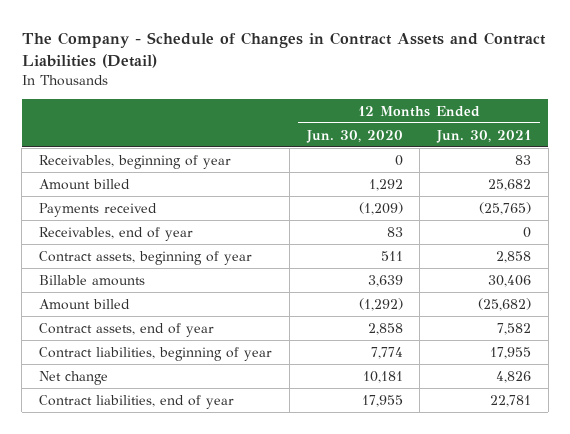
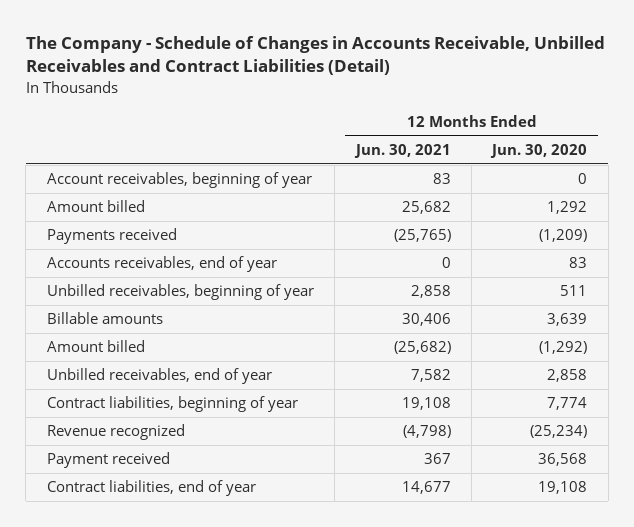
[21,31,546,68] The Company - Schedule of Changes in Contract Assets and Contract Liabilities (Detail) -> [25,36,605,76] The Company - Schedule of Changes in Accounts Receivable, Unbilled Receivables and Contract Liabilities (Detail)
[39,154,232,169] Receivables, beginning of year -> [46,172,312,189] Account receivables, beginning of year
[39,226,194,241] Receivables, end of year -> [46,256,277,273] Accounts receivables, end of year
[39,250,253,265] Contract assets, beginning of year -> [46,284,314,301] Unbilled receivables, beginning of year
[39,370,109,385] Net change -> none
[39,322,215,337] Contract assets, end of year -> [46,368,272,385] Unbilled receivables, end of year
[490,346,532,359] 17,955 -> [401,397,451,411] 19,108
none -> [46,424,185,441] Revenue recognized
none -> [46,452,170,469] Payment received
[361,394,403,407] 17,955 -> [538,481,588,495] 19,108
[490,394,532,407] 22,781 -> [401,481,451,495] 14,677

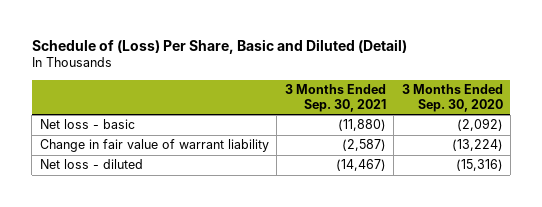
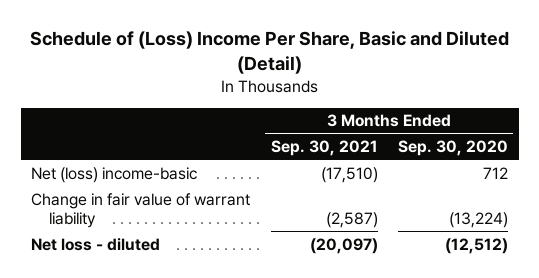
[31,38,407,54] Schedule of (Loss) Per Share, Basic and Diluted (Detail) -> [29,31,509,75] Schedule of (Loss) Income Per Share, Basic and Diluted (Detail)
[39,119,135,130] Net loss - basic -> [30,166,197,183] Net (loss) income-basic
[337,119,386,132] (11,880) -> [320,166,378,183] (17,510)
[456,118,503,132] (2,092) -> [483,166,509,179] 712
[335,159,386,172] (14,467) -> [309,237,378,254] (20,097)
[455,159,503,172] (15,316) -> [445,237,509,254] (12,512)

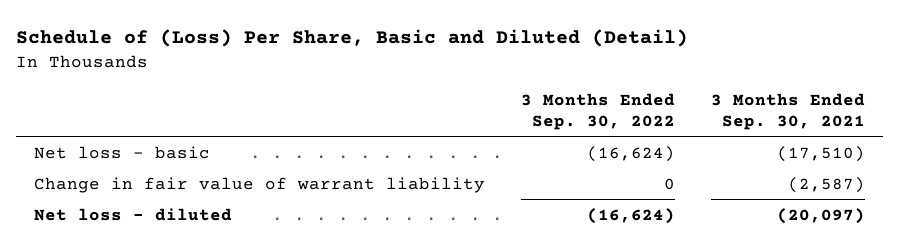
[29,31,509,75] Schedule of (Loss) Income Per Share, Basic and Diluted (Detail) -> [16,29,689,48] Schedule of (Loss) Per Share, Basic and Diluted (Detail)
[398,139,509,156] Sep. 30, 2020 -> none
none -> [520,92,675,130] 3 Months Ended Sep. 30, 2022
[30,166,197,183] Net (loss) income-basic -> [34,145,211,159] Net loss - basic

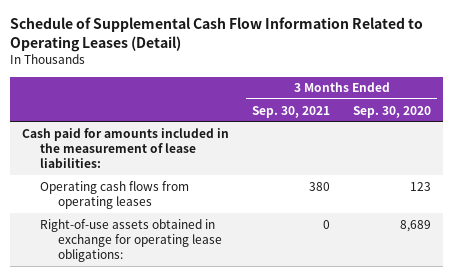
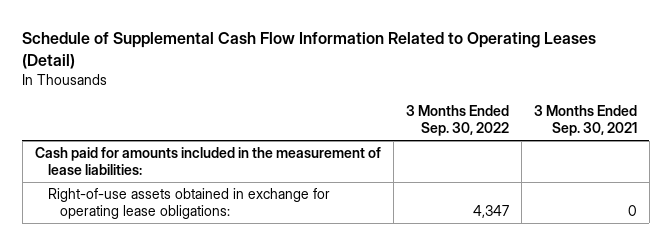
[353,105,432,118] Sep. 30, 2020 -> none
none -> [405,105,509,137] 3 Months Ended Sep. 30, 2022
[40,180,190,209] Operating cash flows from operating leases -> none

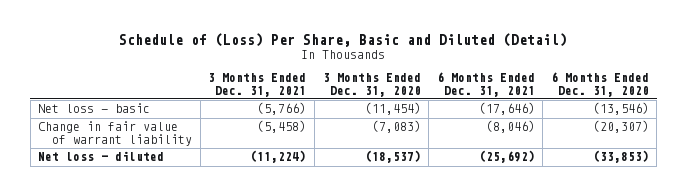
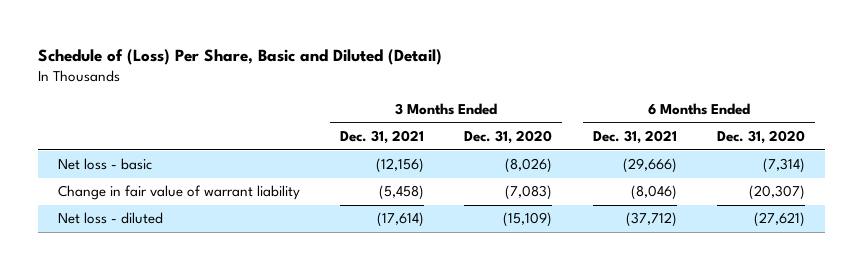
[257,102,307,116] (5,766) -> [375,158,424,174] (12,156)
[364,102,421,116] (11,454) -> [505,158,553,174] (8,026)
[478,102,535,116] (17,646) -> [622,158,677,174] (29,666)
[592,102,649,116] (13,546) -> [762,158,805,174] (7,314)
[250,150,307,164] (11,224) -> [376,212,424,228] (17,614)
[364,150,421,164] (18,537) -> [503,212,553,228] (15,109)
[478,150,535,164] (25,692) -> [625,212,677,228] (37,712)
[592,150,649,164] (33,853) -> [753,212,805,228] (27,621)

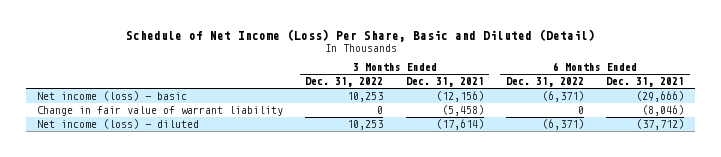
[37,48,442,65] Schedule of (Loss) Per Share, Basic and Diluted (Detail) -> [125,28,595,42] Schedule of Net Income (Loss) Per Share, Basic and Diluted (Detail)
[464,129,553,144] Dec. 31, 2020 -> none
[716,129,805,144] Dec. 31, 2020 -> none
none -> [305,77,384,88] Dec. 31, 2022
none -> [506,77,585,88] Dec. 31, 2022
[57,158,152,171] Net loss - basic -> [37,91,188,102] Net income (loss) - basic
[57,212,163,225] Net loss - diluted -> [37,119,200,130] Net income (loss) - diluted

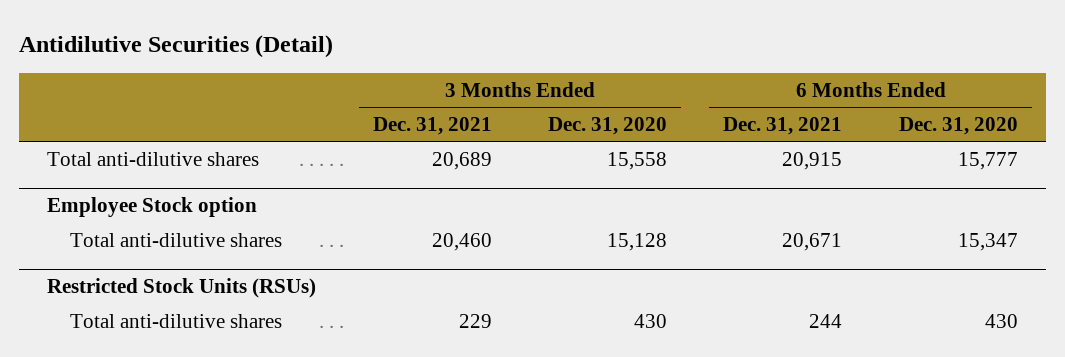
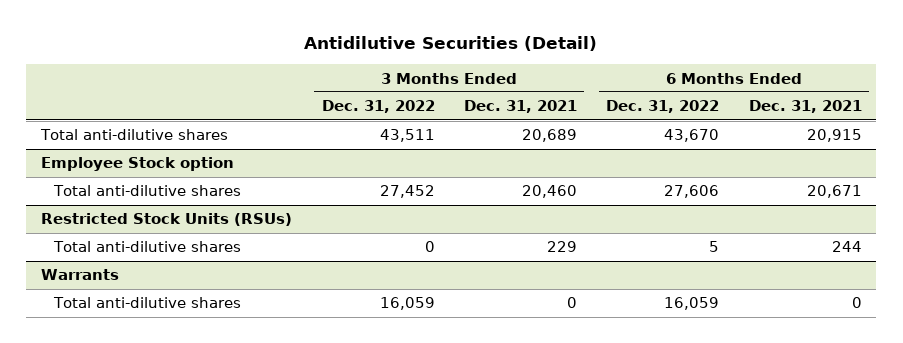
[548,117,668,136] Dec. 31, 2020 -> none
[898,117,1018,136] Dec. 31, 2020 -> none
none -> [321,100,435,114] Dec. 31, 2022
none -> [606,100,720,114] Dec. 31, 2022
none -> [41,269,120,281] Warrants
none -> [53,297,242,309] Total anti-dilutive shares

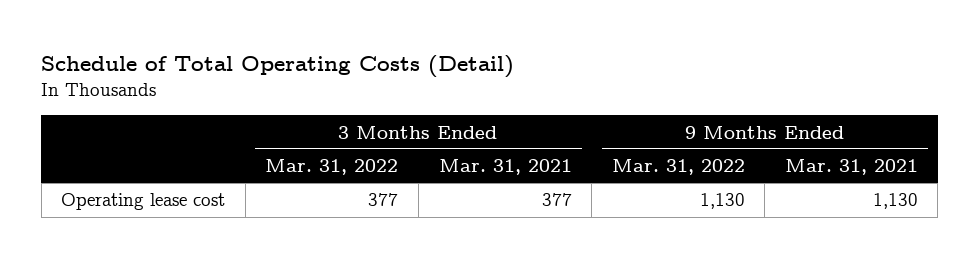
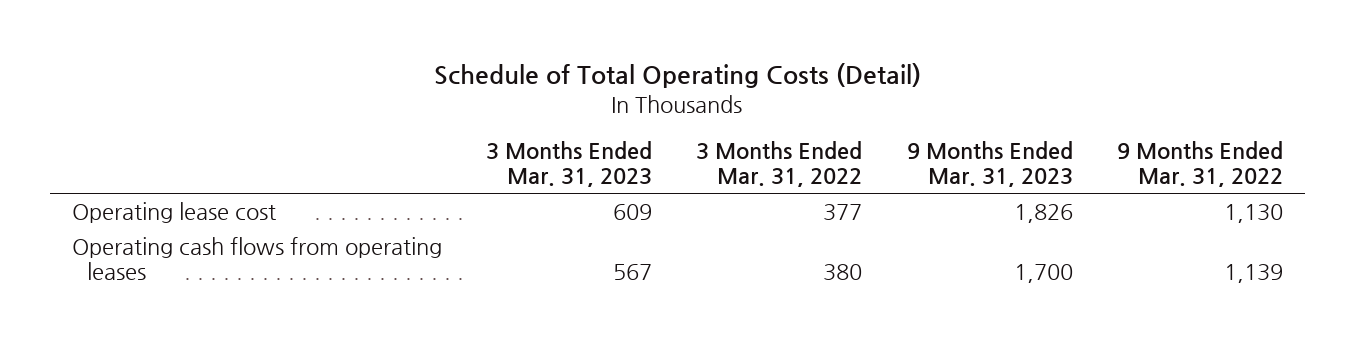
[438,159,572,176] Mar. 31, 2021 -> none
[784,159,918,176] Mar. 31, 2021 -> none
none -> [486,140,653,188] 3 Months Ended Mar. 31, 2023
none -> [906,140,1073,188] 9 Months Ended Mar. 31, 2023
none -> [71,237,442,281] Operating cash flows from operating leases

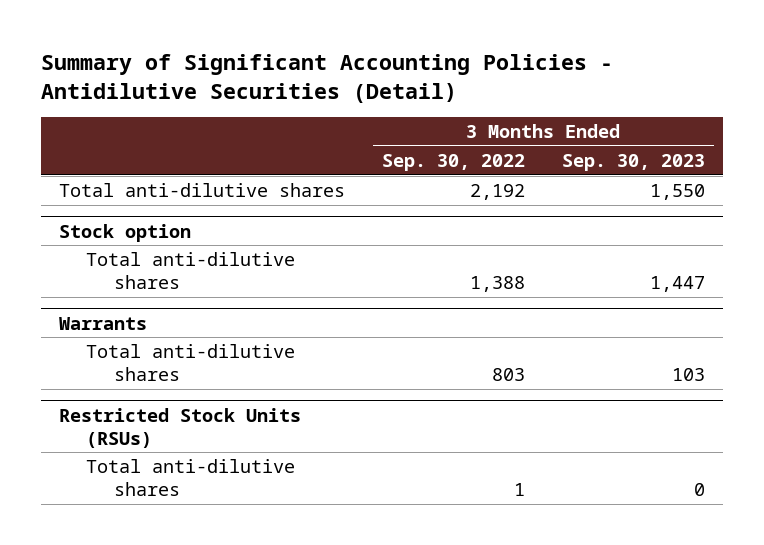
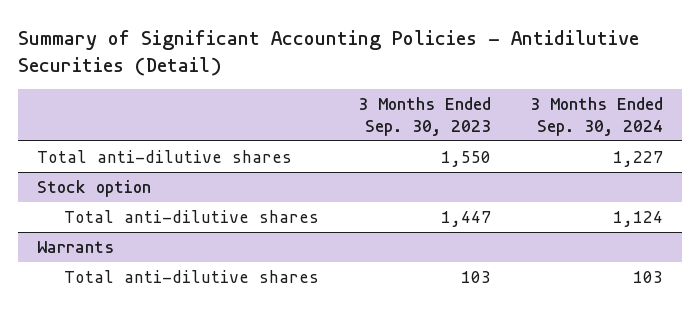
[382,153,526,171] Sep. 30, 2022 -> none
none -> [529,97,663,136] 3 Months Ended Sep. 30, 2024
[59,407,302,448] Restricted Stock Units (RSUs) -> none
[86,459,296,497] Total anti-dilutive shares -> none

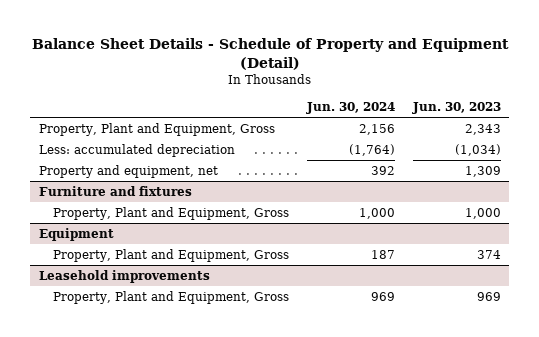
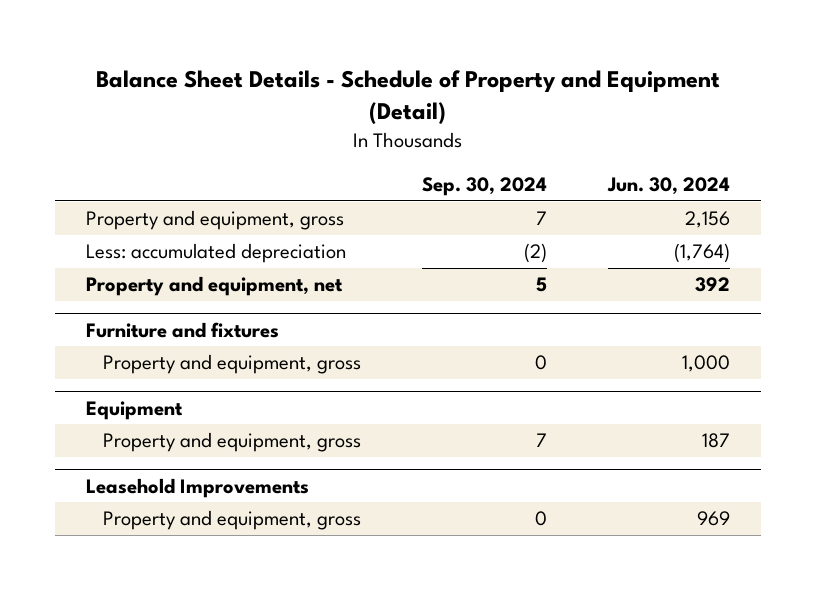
[411,102,501,115] Jun. 30, 2023 -> none
none -> [422,177,548,197] Sep. 30, 2024
[38,122,275,136] Property, Plant and Equipment, Gross -> [85,210,344,231] Property and equipment, gross
[53,206,290,220] Property, Plant and Equipment, Gross -> [103,354,362,375] Property and equipment, gross
[53,248,290,262] Property, Plant and Equipment, Gross -> [103,432,362,453] Property and equipment, gross
[38,269,210,283] Leasehold improvements -> [85,477,309,498] Leasehold Improvements
[53,290,290,304] Property, Plant and Equipment, Gross -> [103,510,362,531] Property and equipment, gross

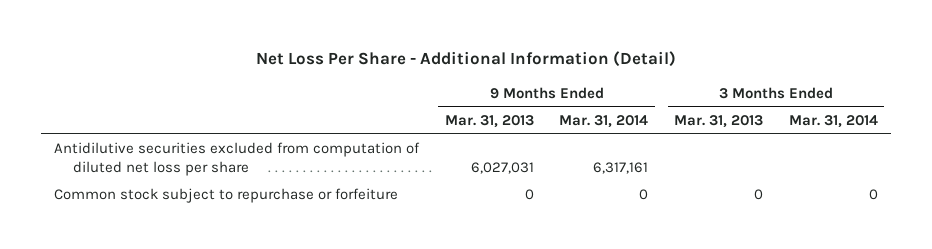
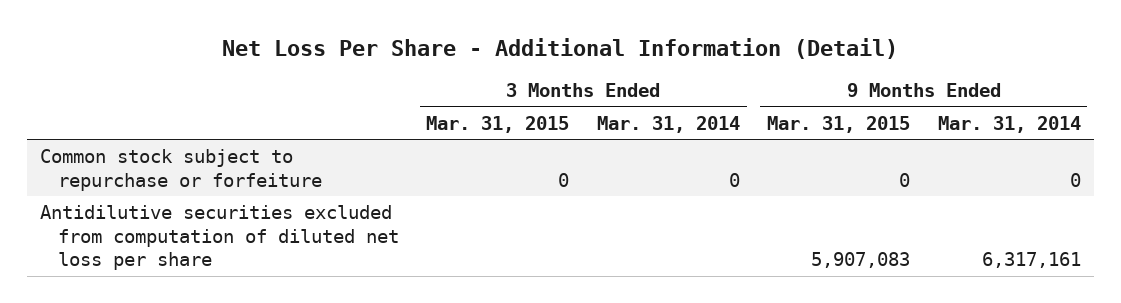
[444,115,534,129] Mar. 31, 2013 -> none
[674,115,764,129] Mar. 31, 2013 -> none
none -> [426,115,570,133] Mar. 31, 2015
none -> [767,115,911,133] Mar. 31, 2015
[53,142,420,176] Antidilutive securities excluded from computation of diluted net loss per share -> [40,205,399,271] Antidilutive securities excluded from computation of diluted net loss per share

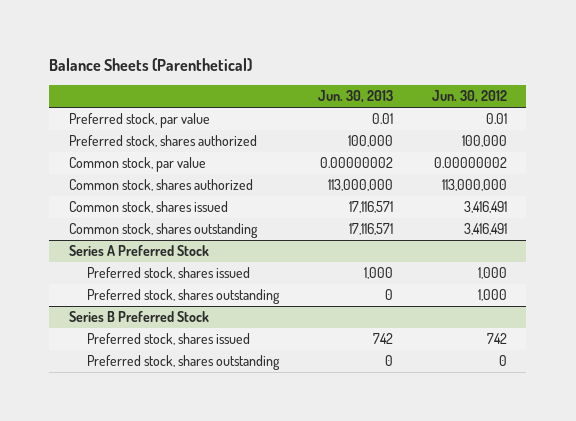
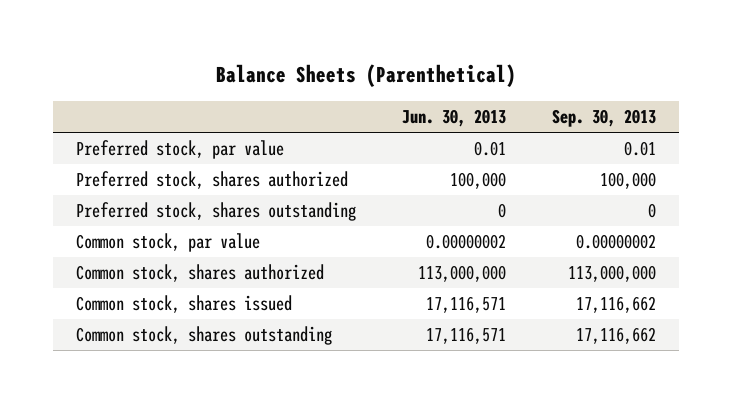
[431,90,507,104] Jun. 30, 2012 -> none
none -> [552,109,657,128] Sep. 30, 2013
none -> [76,202,357,222] Preferred stock, shares outstanding
[68,245,209,257] Series A Preferred Stock -> none
[87,267,251,280] Preferred stock, shares issued -> none
[87,289,281,305] Preferred stock, shares outstanding -> none
[68,311,209,323] Series B Preferred Stock -> none
[87,333,251,346] Preferred stock, shares issued -> none
[87,355,281,371] Preferred stock, shares outstanding -> none

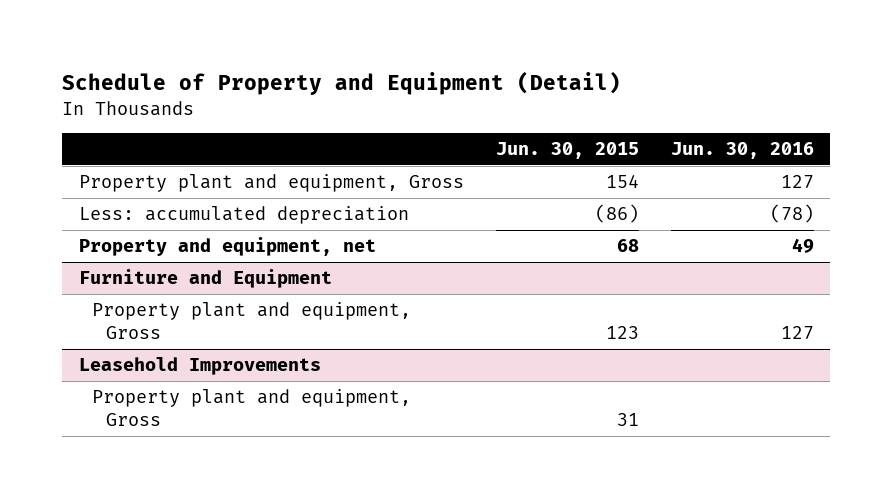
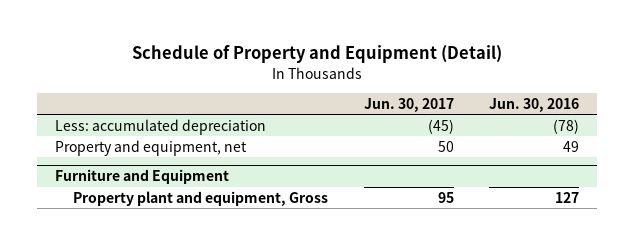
[495,142,639,160] Jun. 30, 2015 -> none
none -> [363,97,454,112] Jun. 30, 2017
[78,174,464,193] Property plant and equipment, Gross -> none
[78,357,321,376] Leasehold Improvements -> none
[92,389,412,427] Property plant and equipment, Gross -> none

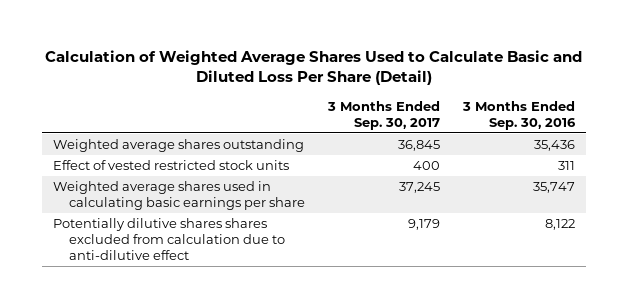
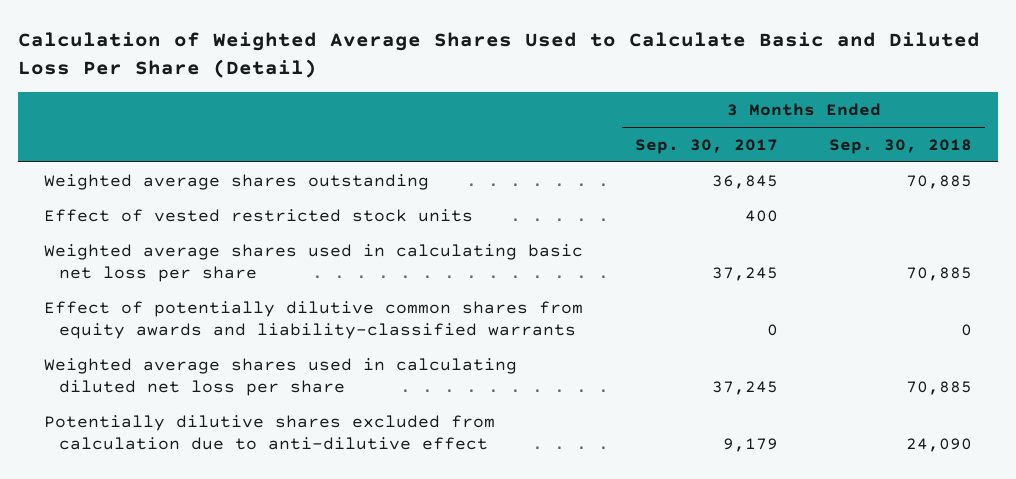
[461,100,576,130] 3 Months Ended Sep. 30, 2016 -> none
none -> [829,138,973,154] Sep. 30, 2018
[53,181,305,211] Weighted average shares used in calculating basic earnings per share -> [43,243,583,283] Weighted average shares used in calculating basic net loss per share
none -> [43,300,583,340] Effect of potentially dilutive common shares from equity awards and liability-classified warrants
none -> [43,357,517,397] Weighted average shares used in calculating diluted net loss per share
[53,218,285,261] Potentially dilutive shares shares excluded from calculation due to anti-dilutive effect -> [43,414,495,451] Potentially dilutive shares excluded from calculation due to anti-dilutive effect

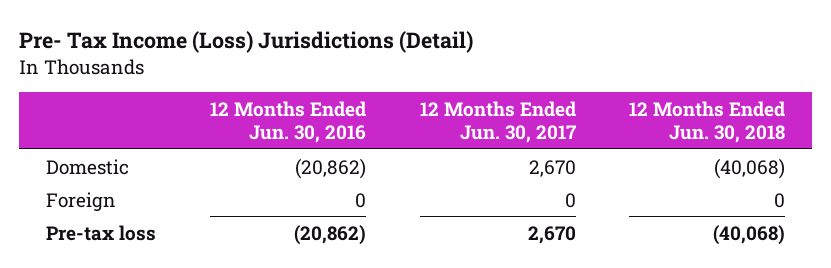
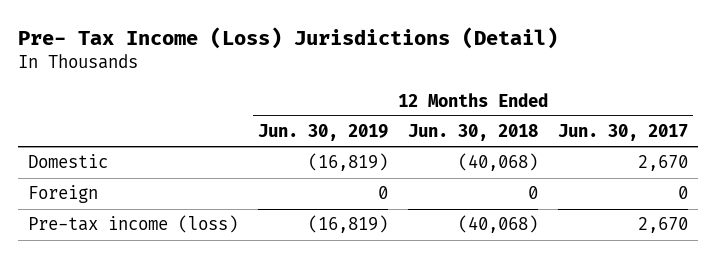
[209,100,366,143] 12 Months Ended Jun. 30, 2016 -> none
none -> [257,124,388,142] Jun. 30, 2019
[45,224,156,241] Pre-tax loss -> [28,215,239,234] Pre-tax income (loss)

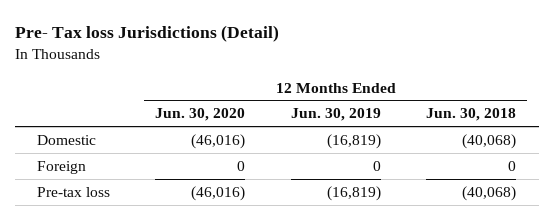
[18,26,559,49] Pre- Tax Income (Loss) Jurisdictions (Detail) -> [14,25,279,43] Pre- Tax loss Jurisdictions (Detail)
[557,124,688,142] Jun. 30, 2017 -> none
none -> [155,108,246,122] Jun. 30, 2020
[28,215,239,234] Pre-tax income (loss) -> [37,186,111,197] Pre-tax loss

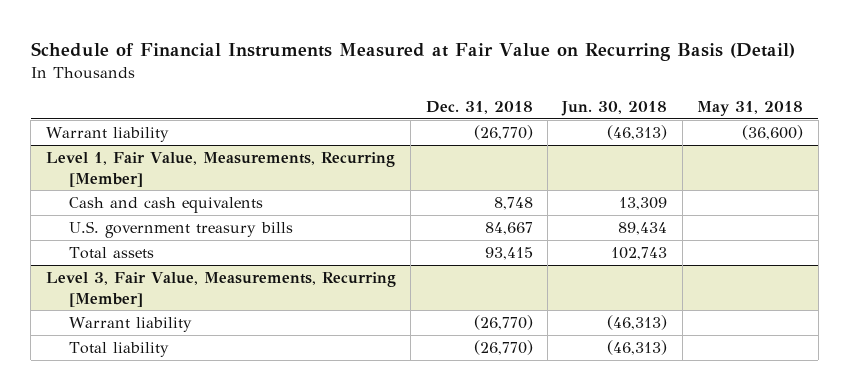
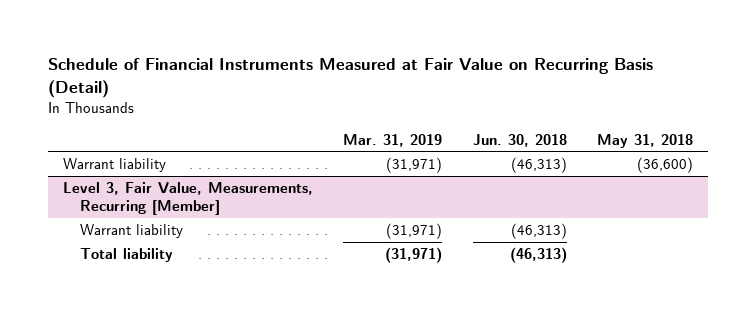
[425,101,533,115] Dec. 31, 2018 -> none
none -> [343,133,443,147] Mar. 31, 2019
[45,151,395,187] Level 1, Fair Value, Measurements, Recurring [Member] -> none
[68,196,263,213] Cash and cash equivalents -> none
[68,220,293,238] U.S. government treasury bills -> none
[68,246,154,259] Total assets -> none

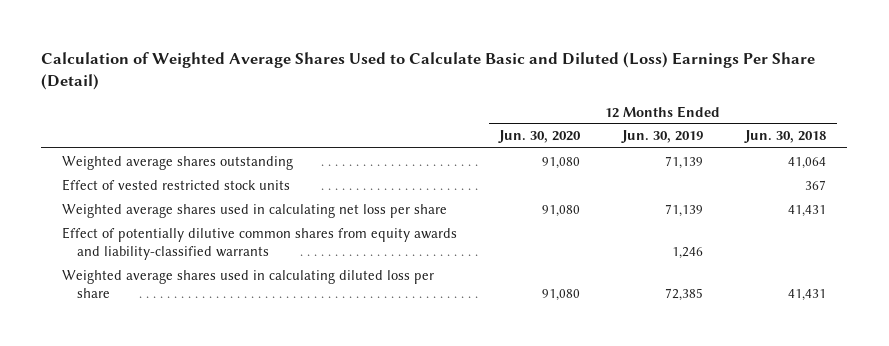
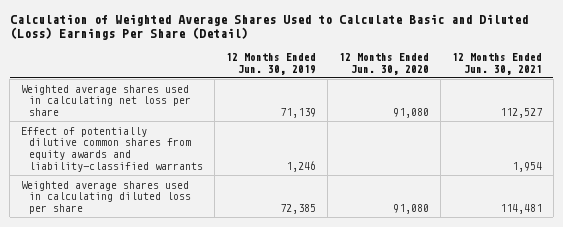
[744,130,827,144] Jun. 30, 2018 -> none
none -> [451,52,542,75] 12 Months Ended Jun. 30, 2021
[62,155,294,170] Weighted average shares outstanding -> none
[62,178,291,191] Effect of vested restricted stock units -> none

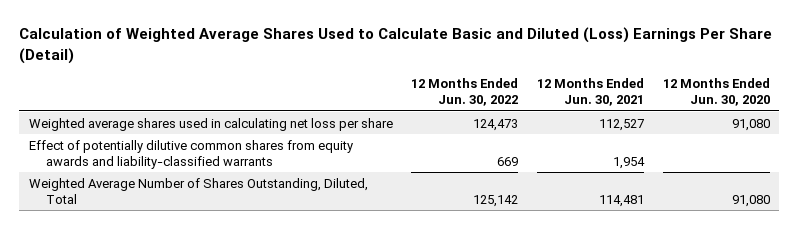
[225,52,316,75] 12 Months Ended Jun. 30, 2019 -> none
none -> [411,78,519,107] 12 Months Ended Jun. 30, 2022
[21,180,191,215] Weighted average shares used in calculating diluted loss per share -> [28,177,368,204] Weighted Average Number of Shares Outstanding, Diluted, Total

